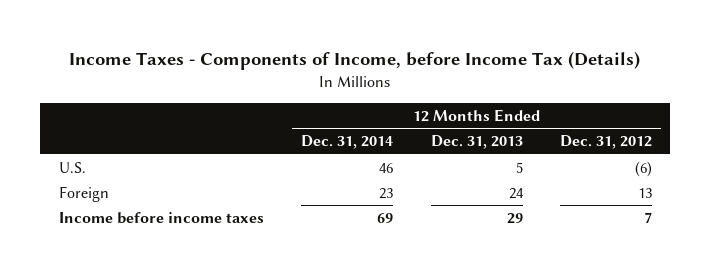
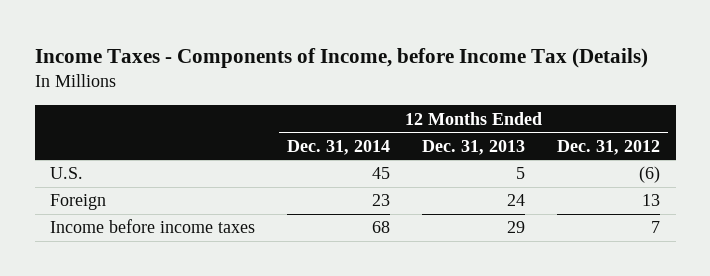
[379,162,394,173] 46 -> [372,167,391,180] 45
[377,212,394,223] 69 -> [372,221,391,234] 68

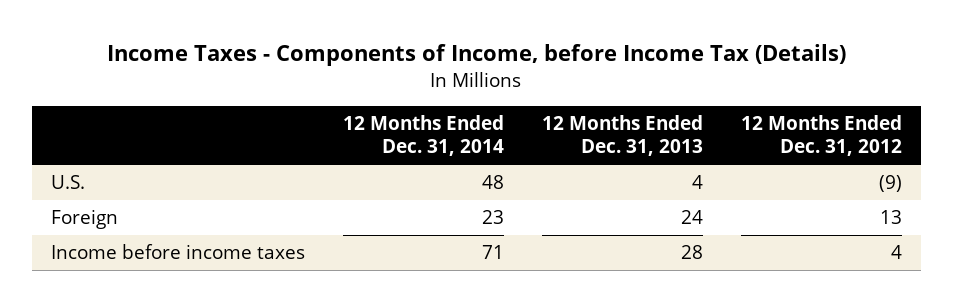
[372,167,391,180] 45 -> [481,175,504,190] 48
[516,167,526,180] 5 -> [691,175,703,190] 4
[638,166,660,184] (6) -> [878,175,902,193] (9)
[372,221,391,234] 68 -> [481,245,504,260] 71
[507,221,526,234] 29 -> [680,245,703,260] 28
[650,221,660,234] 7 -> [890,245,902,260] 4

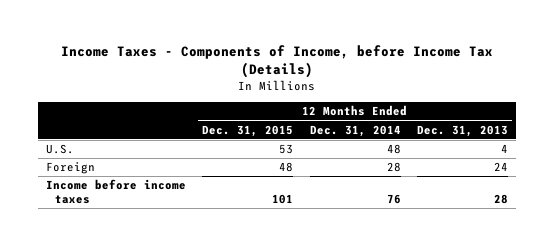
[740,114,902,157] 12 Months Ended Dec. 31, 2012 -> none
none -> [202,124,294,137] Dec. 31, 2015
[481,210,504,225] 23 -> [386,162,401,173] 28
[481,245,504,260] 71 -> [386,194,401,205] 76

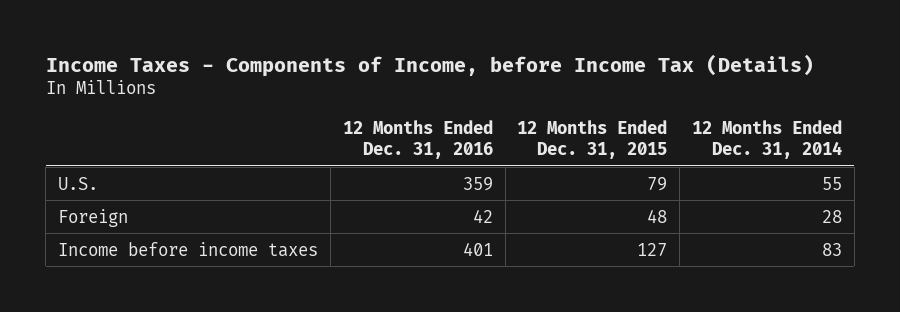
[416,124,508,137] Dec. 31, 2013 -> none
none -> [342,119,493,159] 12 Months Ended Dec. 31, 2016
[279,144,294,155] 53 -> [647,176,668,191] 79
[386,144,401,155] 48 -> [822,176,843,190] 55
[272,194,294,205] 101 -> [637,242,668,256] 127
[386,194,401,205] 76 -> [822,242,843,256] 83

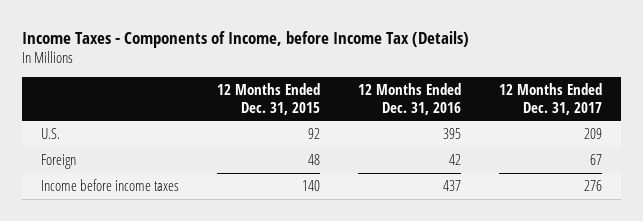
[692,119,843,159] 12 Months Ended Dec. 31, 2014 -> none
none -> [499,83,603,115] 12 Months Ended Dec. 31, 2017
[462,176,493,191] 359 -> [442,128,461,140] 395
[647,176,668,191] 79 -> [307,128,320,140] 92
[462,241,493,256] 401 -> [442,180,461,192] 437
[637,242,668,256] 127 -> [301,180,320,192] 140

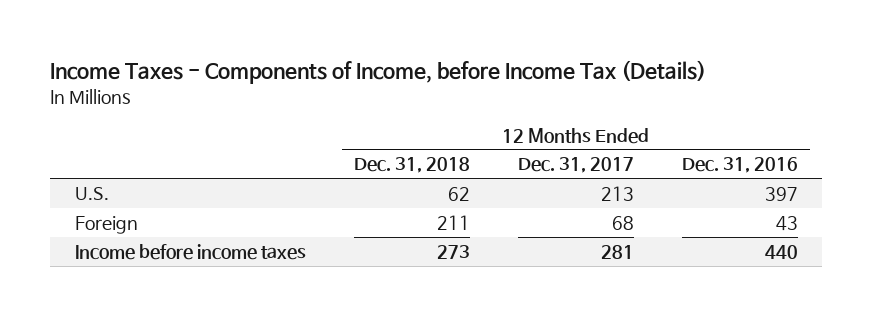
[216,83,320,115] 12 Months Ended Dec. 31, 2015 -> none
none -> [353,157,470,174] Dec. 31, 2018
[442,128,461,140] 395 -> [765,186,799,201] 397
[584,128,603,140] 209 -> [601,185,635,201] 213
[448,154,461,166] 42 -> [776,215,799,231] 43
[590,154,603,166] 67 -> [612,215,635,230] 68
[442,180,461,192] 437 -> [765,244,799,259] 440
[584,180,603,192] 276 -> [601,244,635,259] 281

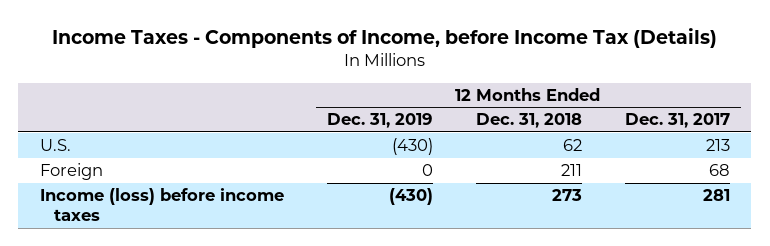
[682,157,799,174] Dec. 31, 2016 -> none
none -> [326,113,433,129] Dec. 31, 2019
[74,243,306,260] Income before income taxes -> [39,188,284,222] Income (loss) before income taxes

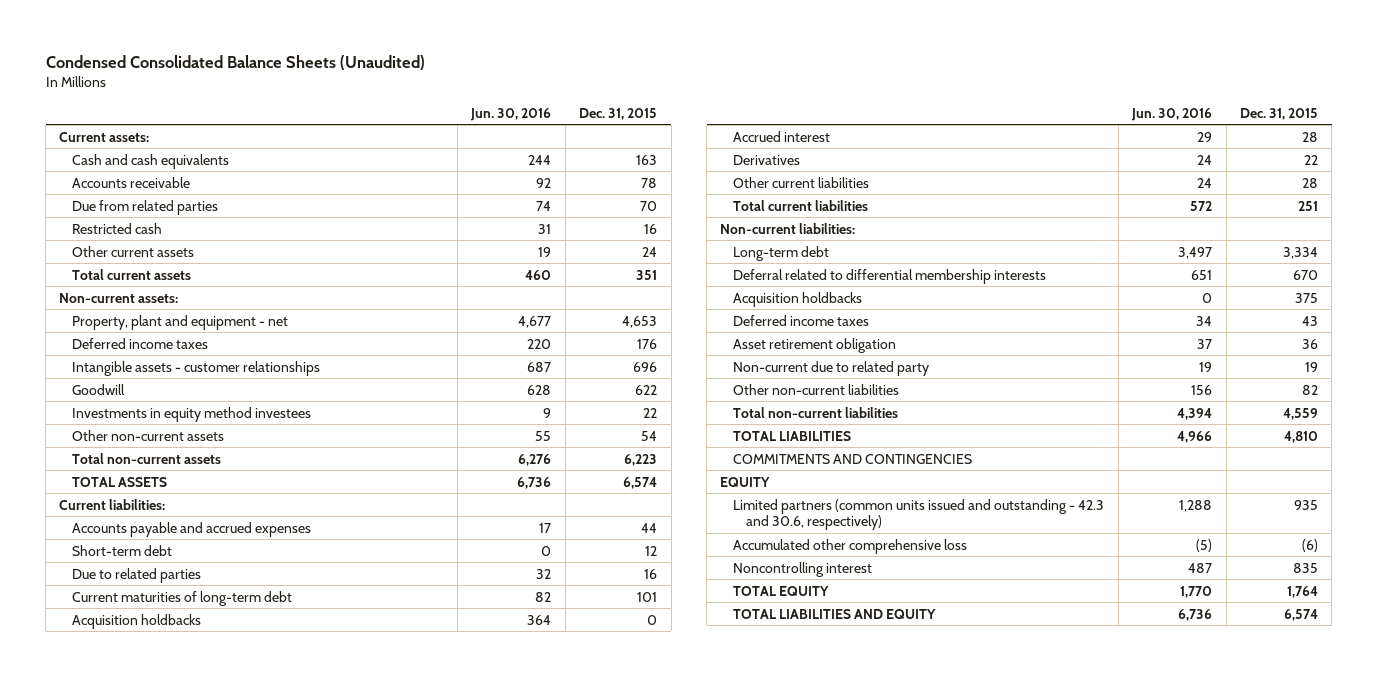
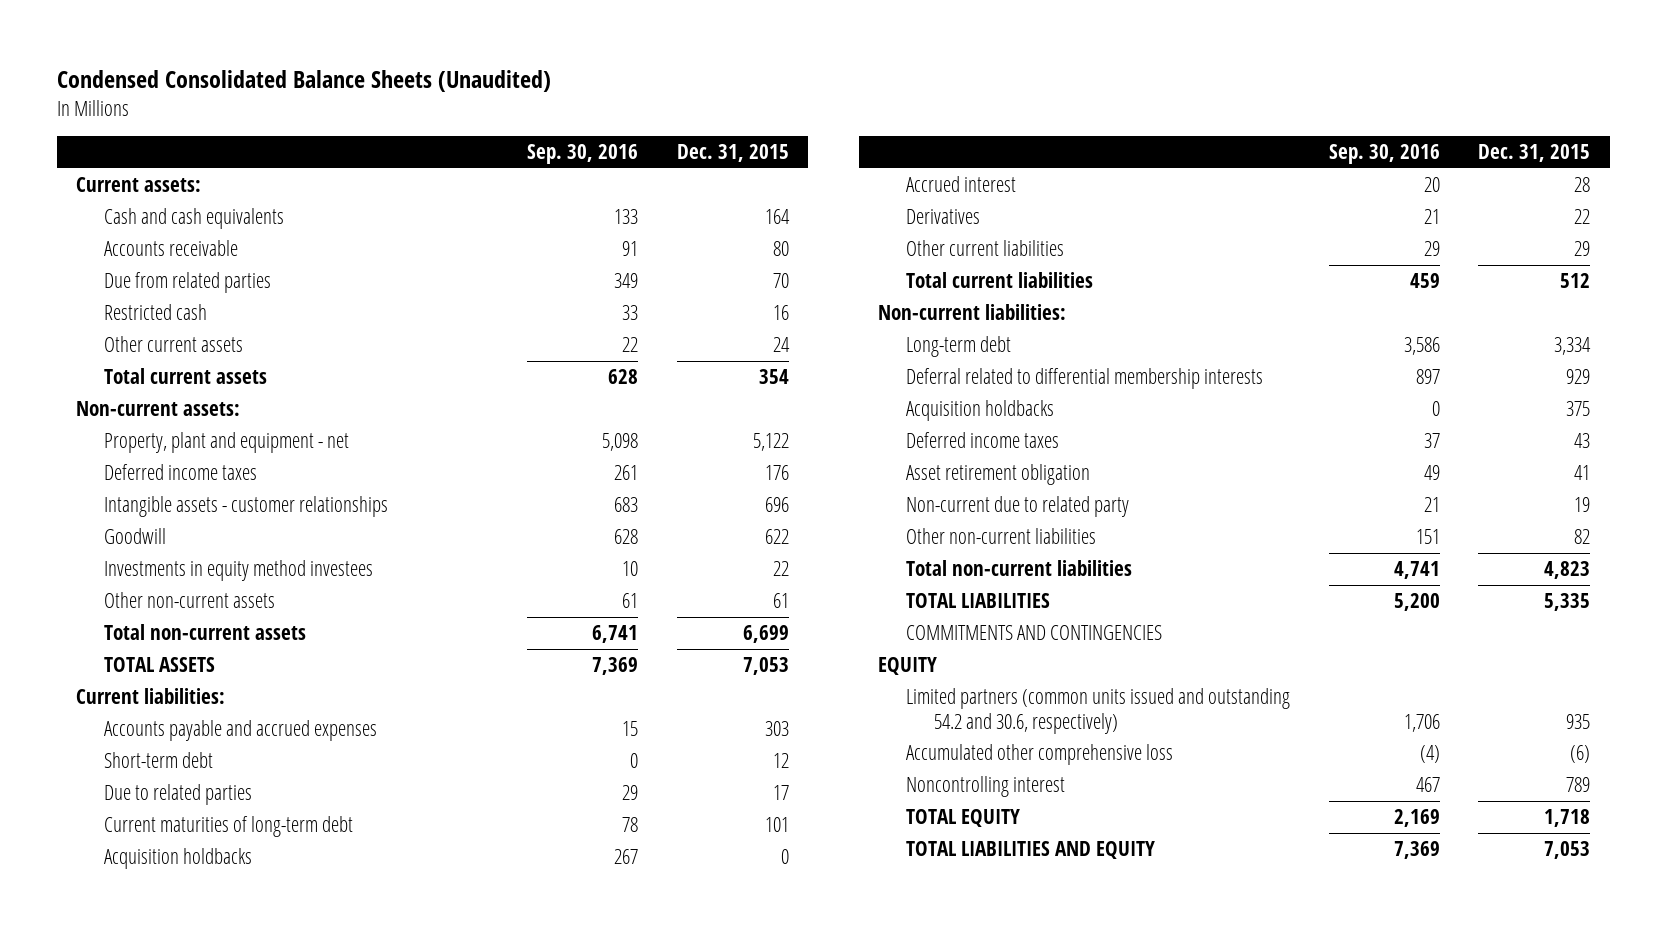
[470,107,552,121] Jun. 30, 2016 -> none
none -> [527,144,639,165] Sep. 30, 2016
[636,154,658,165] 163 -> [764,209,790,225] 164
[641,177,658,188] 78 -> [772,241,789,257] 80
[636,269,658,280] 351 -> [758,369,789,385] 354
[622,315,658,328] 4,653 -> [752,433,789,452] 5,122
[641,430,658,441] 54 -> [772,593,789,609] 61
[624,453,658,466] 6,223 -> [742,625,789,644] 6,699
[623,476,658,489] 6,574 -> [742,657,789,676] 7,053
[641,522,658,533] 44 -> [764,721,789,737] 303
[644,568,658,579] 16 -> [772,785,789,801] 17
[1302,177,1319,188] 28 -> [1574,241,1591,257] 29
[1298,200,1319,211] 251 -> [1560,273,1591,289] 512
[1293,269,1319,280] 670 -> [1566,369,1591,385] 929
[1302,338,1319,349] 36 -> [1574,465,1591,481] 41
[1283,407,1319,420] 4,559 -> [1544,561,1591,580] 4,823
[1284,430,1319,443] 4,810 -> [1544,593,1591,612] 5,335
[733,498,1105,531] Limited partners (common units issued and outstanding - 42.3 and 30.6, respectively) -> [906,688,1291,734] Limited partners (common units issued and outstanding 54.2 and 30.6, respectively)
[1293,562,1319,573] 835 -> [1566,777,1591,793] 789
[1287,585,1319,598] 1,764 -> [1544,809,1591,828] 1,718
[1284,608,1319,621] 6,574 -> [1544,841,1591,860] 7,053

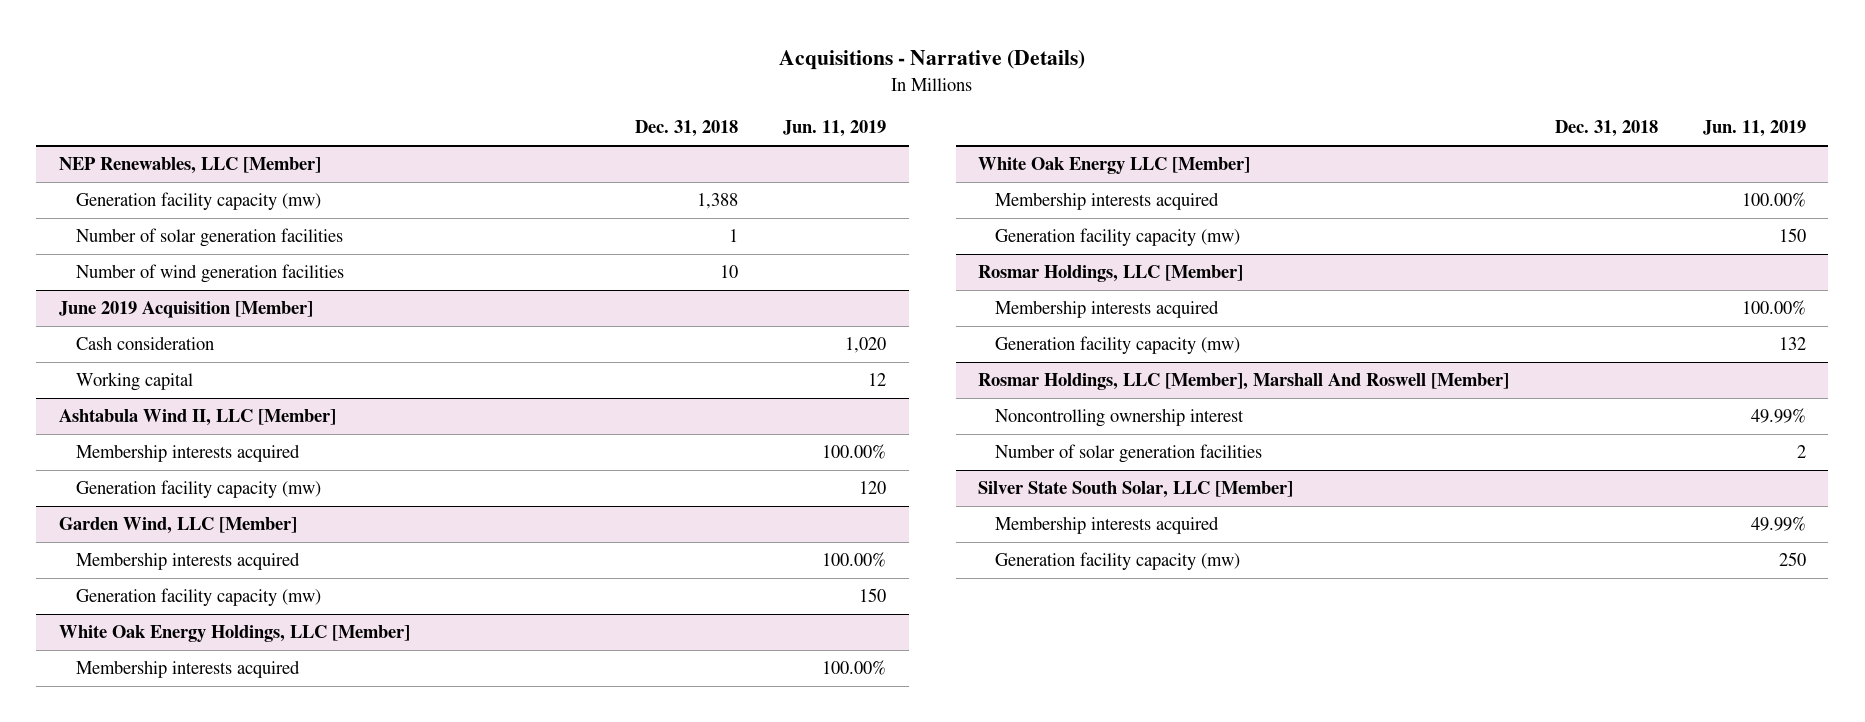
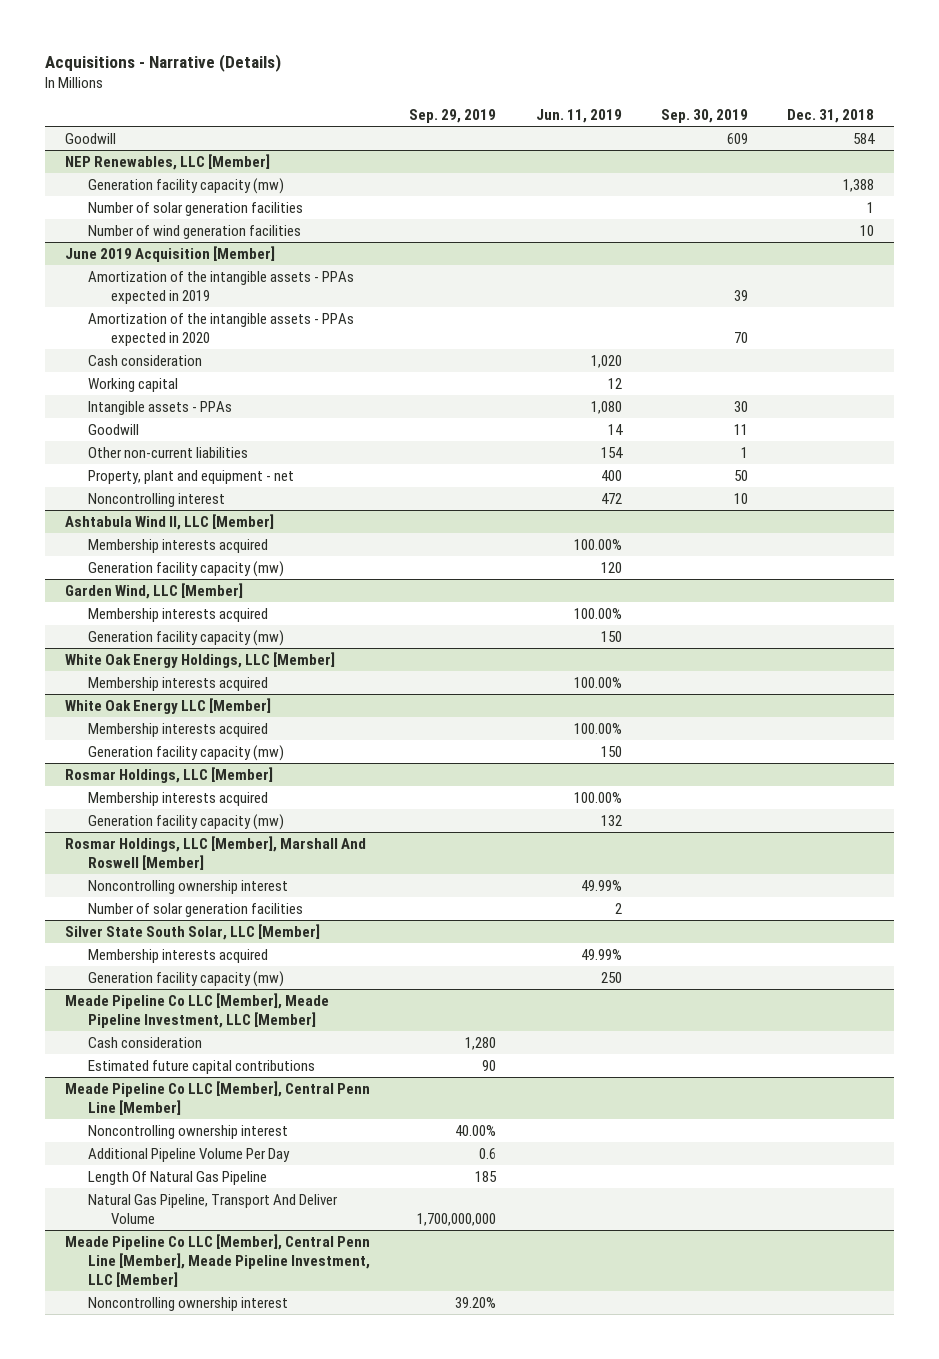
none -> [409,108,497,123] Sep. 29, 2019
none -> [660,108,748,123] Sep. 30, 2019
none -> [64,132,116,144] Goodwill
none -> [88,270,355,304] Amortization of the intangible assets - PPAs expected in 2019
none -> [88,312,355,346] Amortization of the intangible assets - PPAs expected in 2020
none -> [88,400,233,415] Intangible assets - PPAs
none -> [88,423,140,435] Goodwill
none -> [88,446,249,458] Other non-current liabilities
none -> [88,469,295,484] Property, plant and equipment - net
none -> [88,492,226,507] Noncontrolling interest
none -> [64,992,329,1028] Meade Pipeline Co LLC [Member], Meade Pipeline Investment, LLC [Member]
none -> [88,1036,203,1048] Cash consideration
none -> [88,1059,316,1074] Estimated future capital contributions
none -> [64,1080,370,1115] Meade Pipeline Co LLC [Member], Central Penn Line [Member]
none -> [88,1124,289,1139] Noncontrolling ownership interest
none -> [88,1147,291,1162] Additional Pipeline Volume Per Day
none -> [88,1170,268,1185] Length Of Natural Gas Pipeline
none -> [88,1193,339,1224] Natural Gas Pipeline, Transport And Deliver Volume
none -> [64,1233,371,1287] Meade Pipeline Co LLC [Member], Central Penn Line [Member], Meade Pipeline Investment, LLC [Member]
none -> [88,1296,289,1311] Noncontrolling ownership interest

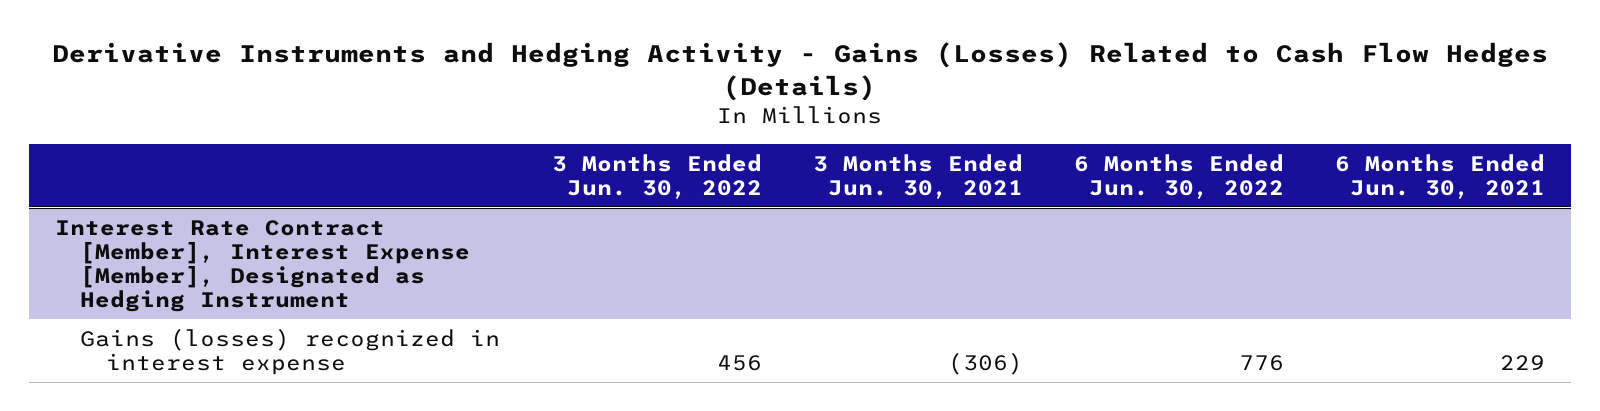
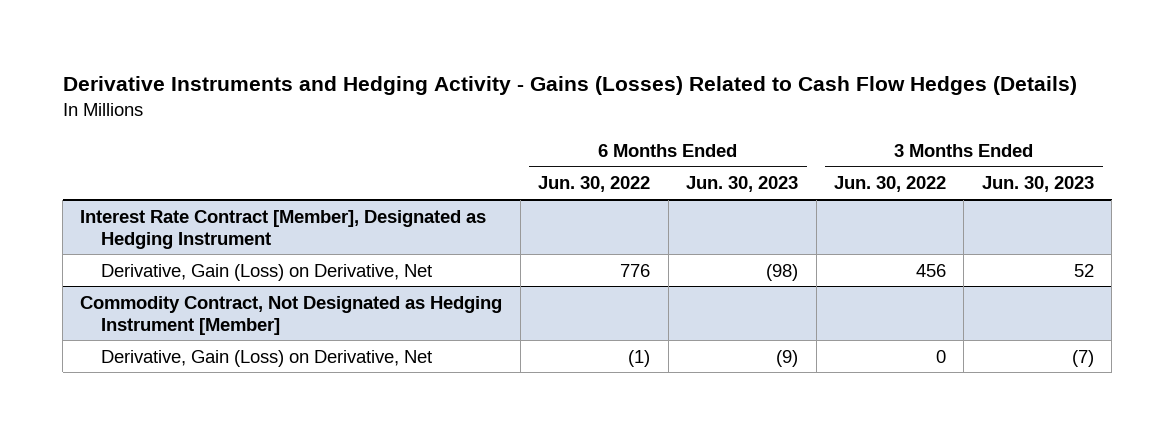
[812,153,1023,200] 3 Months Ended Jun. 30, 2021 -> none
[1335,153,1546,200] 6 Months Ended Jun. 30, 2021 -> none
none -> [686,176,799,193] Jun. 30, 2023
none -> [981,176,1094,193] Jun. 30, 2023
[54,219,471,313] Interest Rate Contract [Member], Interest Expense [Member], Designated as Hedging Instrument -> [80,209,487,249] Interest Rate Contract [Member], Designated as Hedging Instrument
[80,327,501,375] Gains (losses) recognized in interest expense -> [100,263,432,281] Derivative, Gain (Loss) on Derivative, Net
none -> [80,295,503,335] Commodity Contract, Not Designated as Hedging Instrument [Member]
none -> [100,349,432,367] Derivative, Gain (Loss) on Derivative, Net

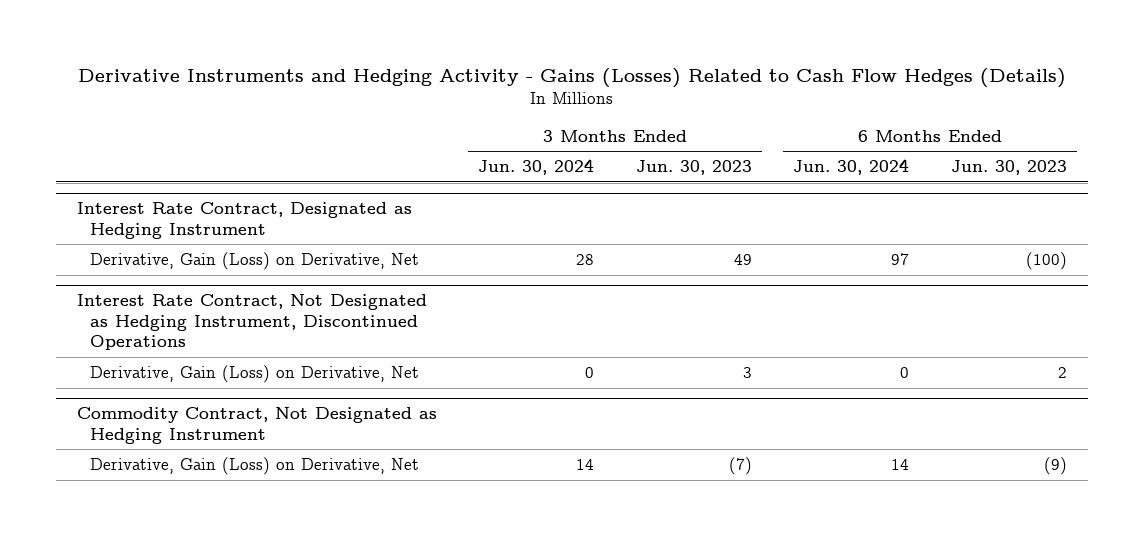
[538,176,651,193] Jun. 30, 2022 -> none
[833,176,946,193] Jun. 30, 2022 -> none
none -> [478,159,595,176] Jun. 30, 2024
none -> [793,159,910,176] Jun. 30, 2024
[80,209,487,249] Interest Rate Contract [Member], Designated as Hedging Instrument -> [76,202,412,239] Interest Rate Contract, Designated as Hedging Instrument
[766,263,799,281] (98) -> [1025,252,1067,271] (100)
[1073,263,1094,277] 52 -> [733,254,752,266] 49
none -> [76,294,427,351] Interest Rate Contract, Not Designated as Hedging Instrument, Discontinued Operations
none -> [90,365,420,384] Derivative, Gain (Loss) on Derivative, Net
[80,295,503,335] Commodity Contract, Not Designated as Hedging Instrument [Member] -> [76,407,437,444] Commodity Contract, Not Designated as Hedging Instrument

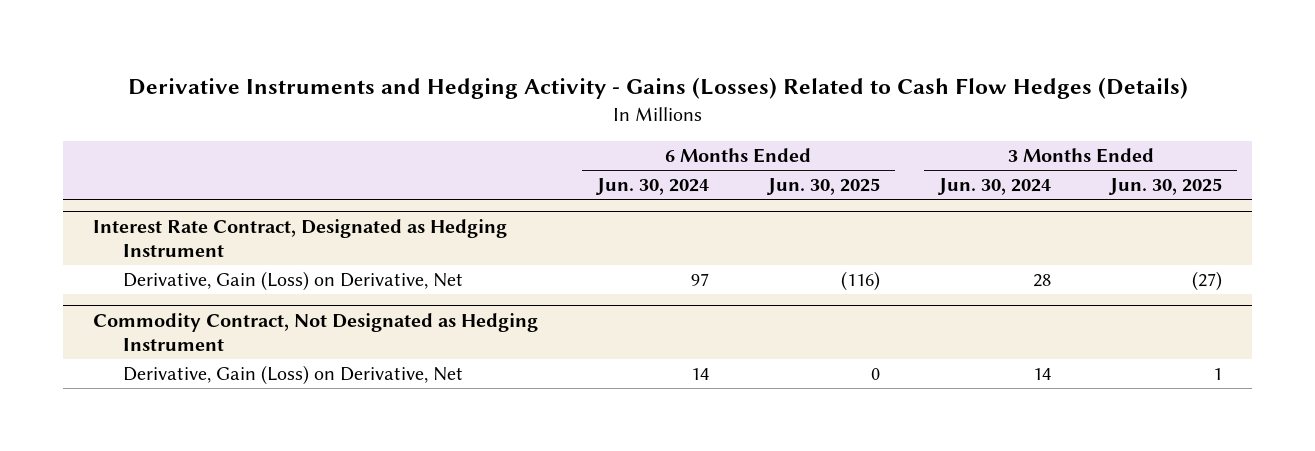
[635,160,752,176] Jun. 30, 2023 -> none
[950,160,1067,176] Jun. 30, 2023 -> none
none -> [766,178,881,196] Jun. 30, 2025
none -> [1108,178,1223,196] Jun. 30, 2025
[76,294,427,351] Interest Rate Contract, Not Designated as Hedging Instrument, Discontinued Operations -> none
[90,365,420,384] Derivative, Gain (Loss) on Derivative, Net -> none

